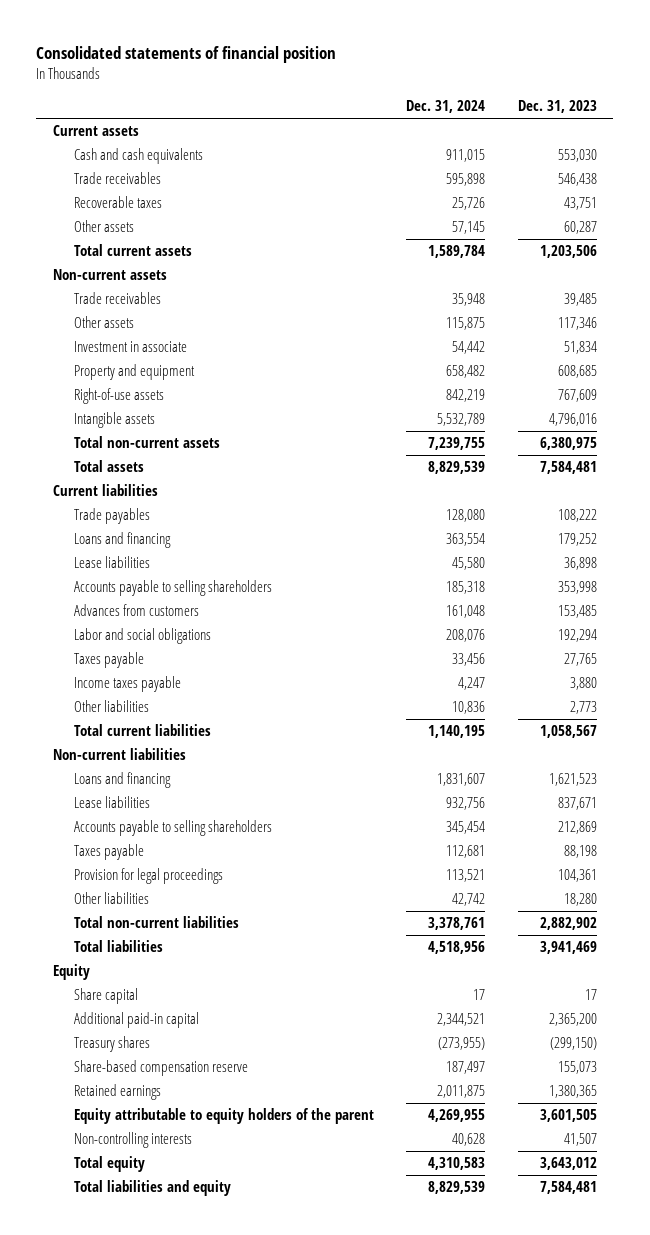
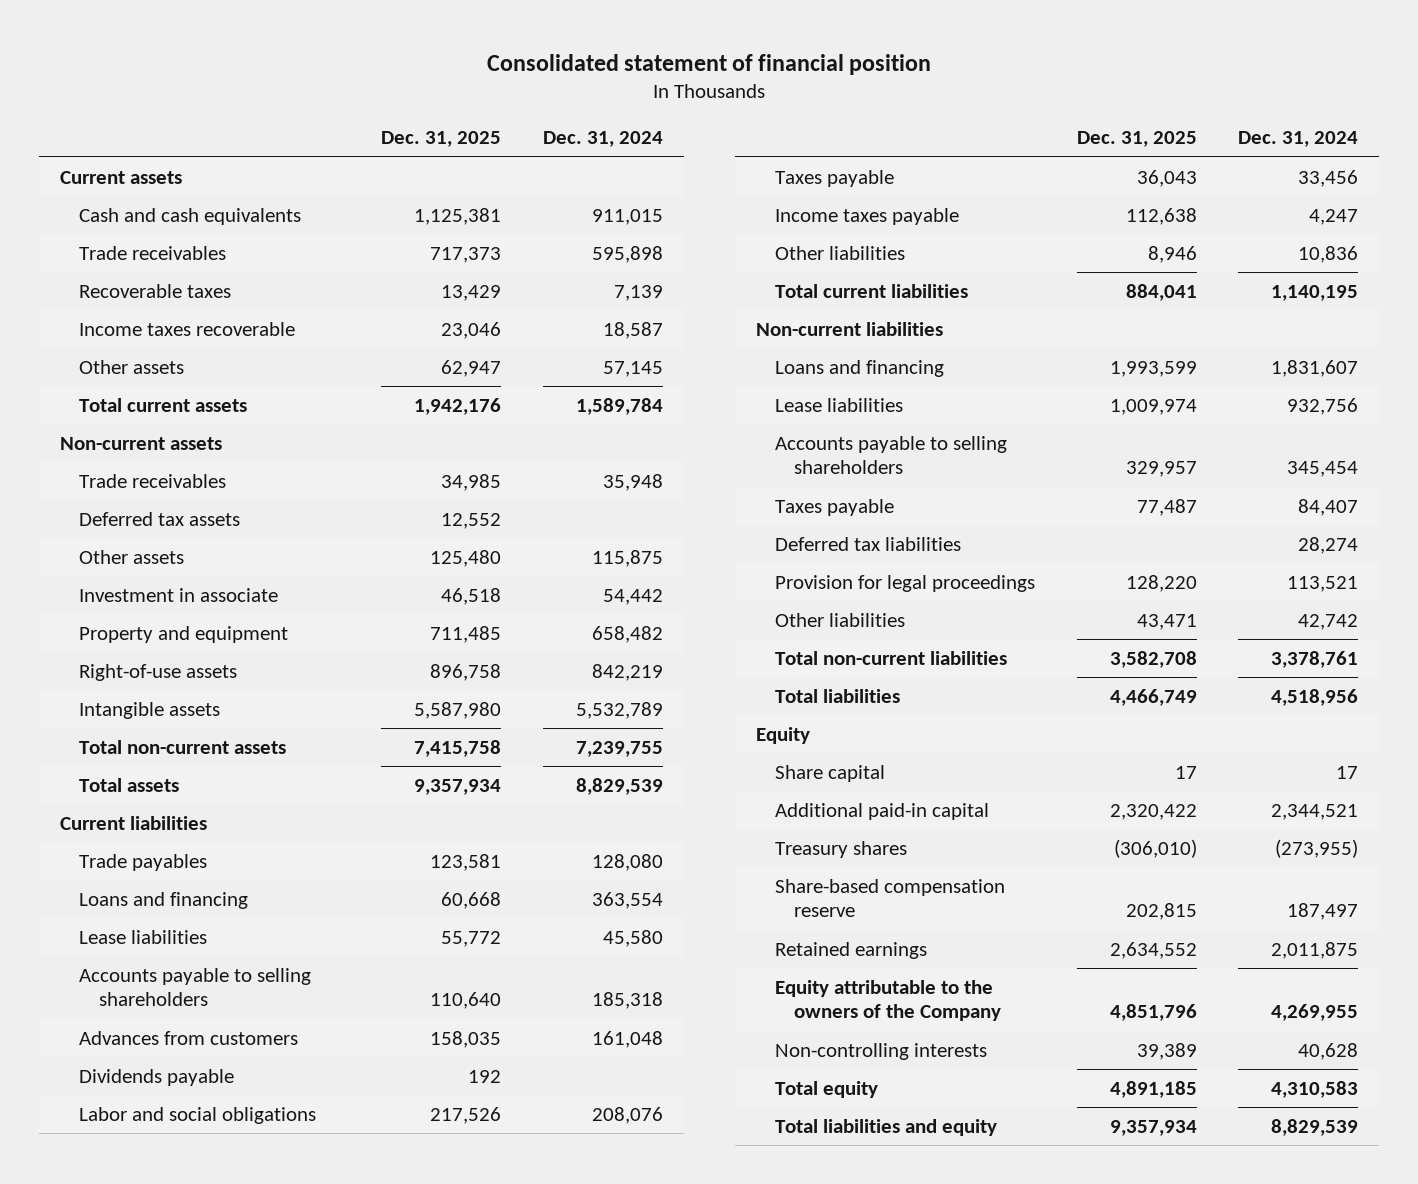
[36,46,337,64] Consolidated statements of financial position -> [487,53,932,75] Consolidated statement of financial position
[518,100,598,114] Dec. 31, 2023 -> none
none -> [380,131,501,148] Dec. 31, 2025
[452,197,486,211] 25,726 -> [613,284,663,301] 7,139
none -> [79,321,296,336] Income taxes recoverable
none -> [79,511,241,526] Deferred tax assets
none -> [79,1068,235,1086] Dividends payable
[446,845,486,859] 112,681 -> [1298,498,1359,516] 84,407
none -> [774,536,961,551] Deferred tax liabilities
[73,1108,374,1125] Equity attributable to equity holders of the parent -> [774,979,1002,1022] Equity attributable to the owners of the Company

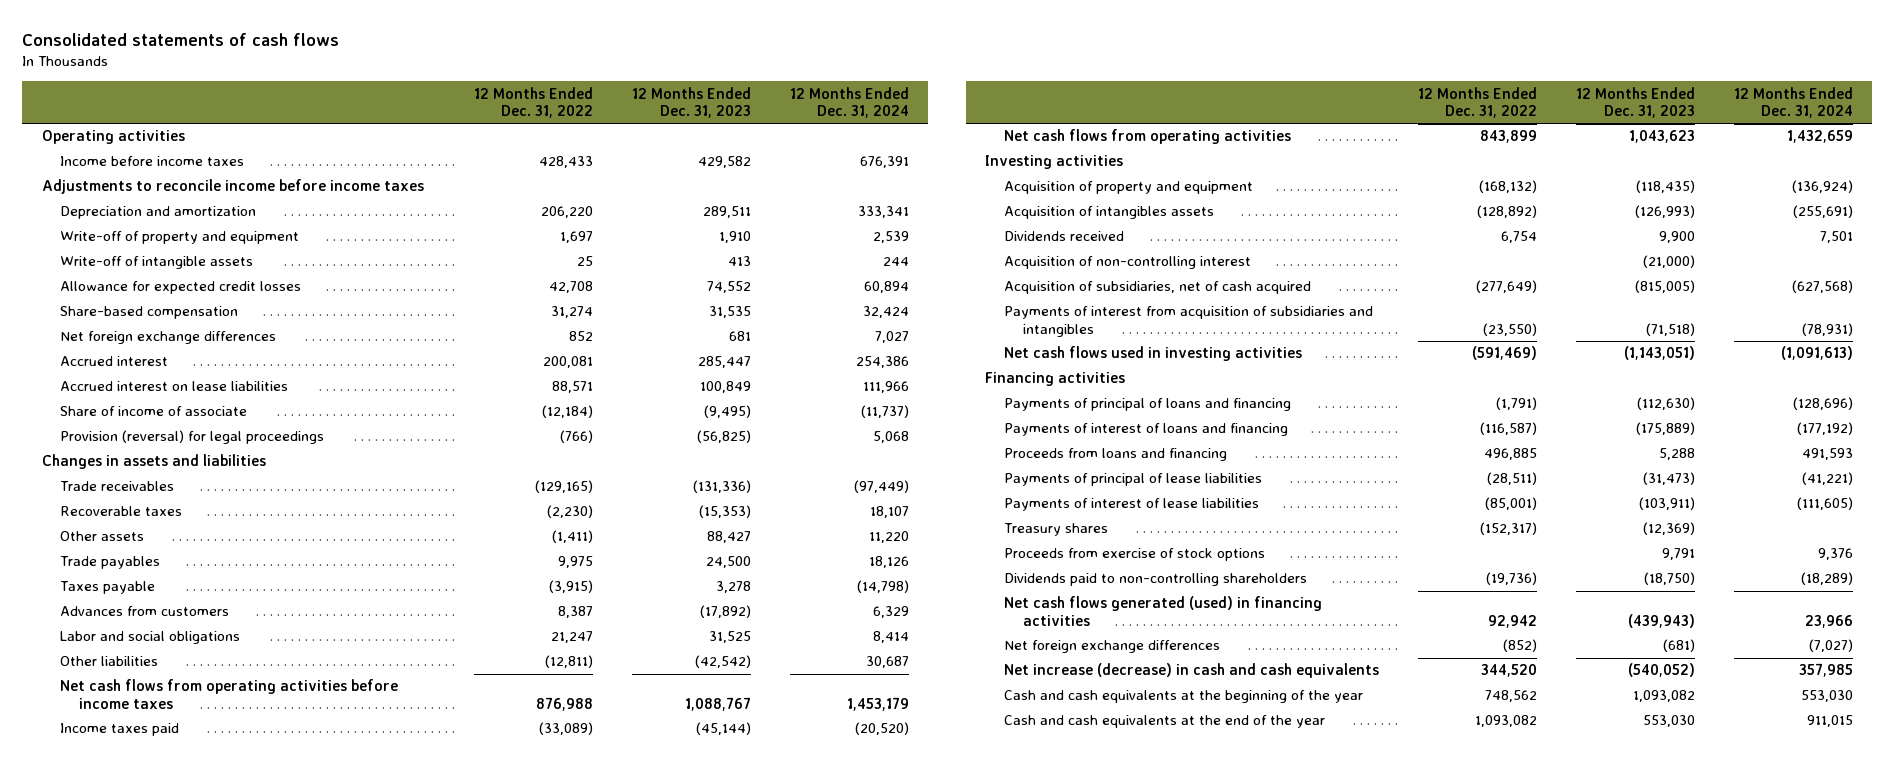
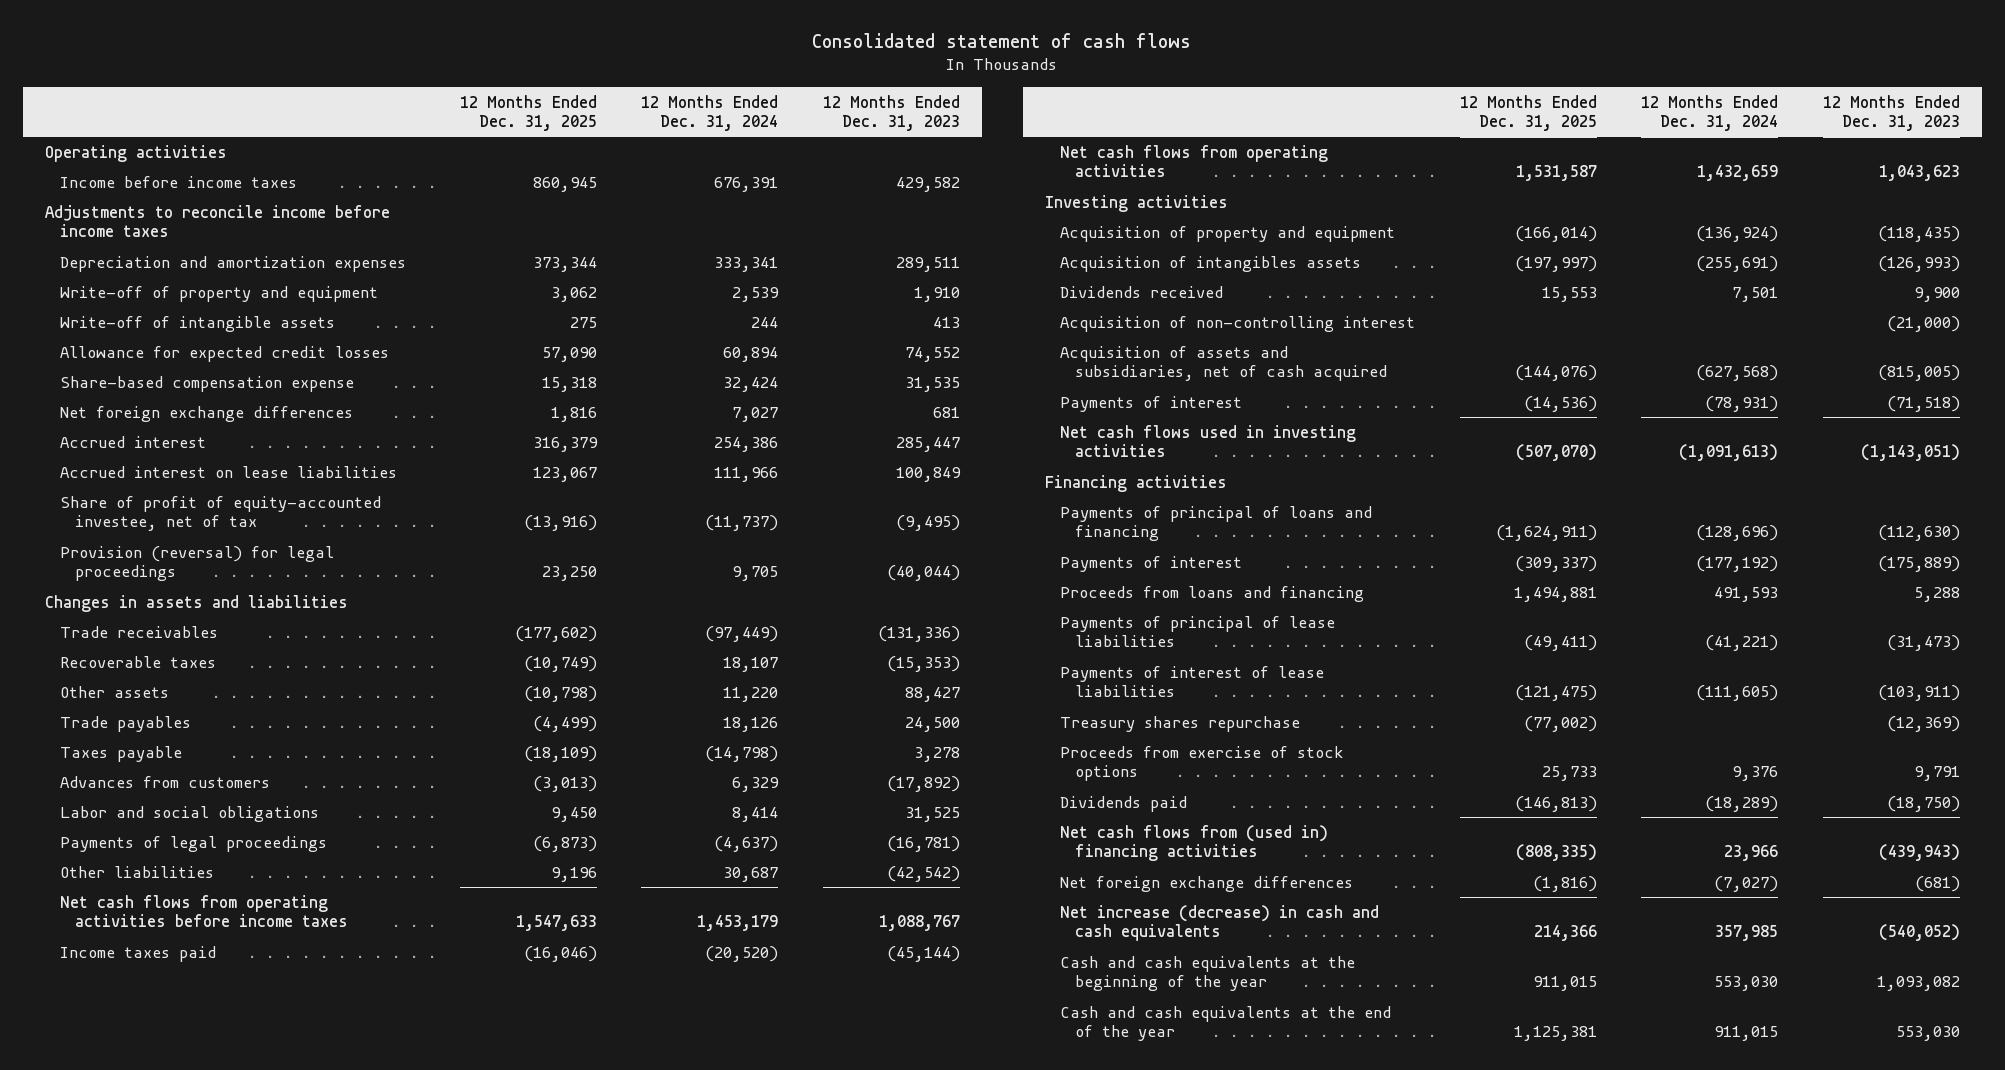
[22,32,340,46] Consolidated statements of cash flows -> [812,33,1192,49] Consolidated statement of cash flows
[474,86,594,119] 12 Months Ended Dec. 31, 2022 -> none
none -> [459,94,597,131] 12 Months Ended Dec. 31, 2025
[60,206,257,220] Depreciation and amortization -> [60,255,407,272] Depreciation and amortization expenses
[60,306,239,320] Share-based compensation -> [60,375,355,392] Share-based compensation expense
[60,406,248,417] Share of income of associate -> [60,495,382,531] Share of profit of equity-accounted investee, net of tax
[696,430,751,444] (56,825) -> [886,564,960,581] (40,044)
[872,431,909,444] 5,068 -> [732,565,779,581] 9,705
none -> [60,835,328,852] Payments of legal proceedings
[1004,281,1312,295] Acquisition of subsidiaries, net of cash acquired -> [1060,345,1388,381] Acquisition of assets and subsidiaries, net of cash acquired
[1004,306,1374,337] Payments of interest from acquisition of subsidiaries and intangibles -> [1060,395,1243,412] Payments of interest
[1004,423,1289,437] Payments of interest of loans and financing -> [1060,555,1243,572] Payments of interest
[1004,523,1109,537] Treasury shares -> [1060,715,1301,732] Treasury shares repurchase
[1004,573,1308,587] Dividends paid to non-controlling shareholders -> [1060,795,1188,812] Dividends paid
[1004,596,1323,626] Net cash flows generated (used) in financing activities -> [1060,824,1329,861] Net cash flows from (used in) financing activities

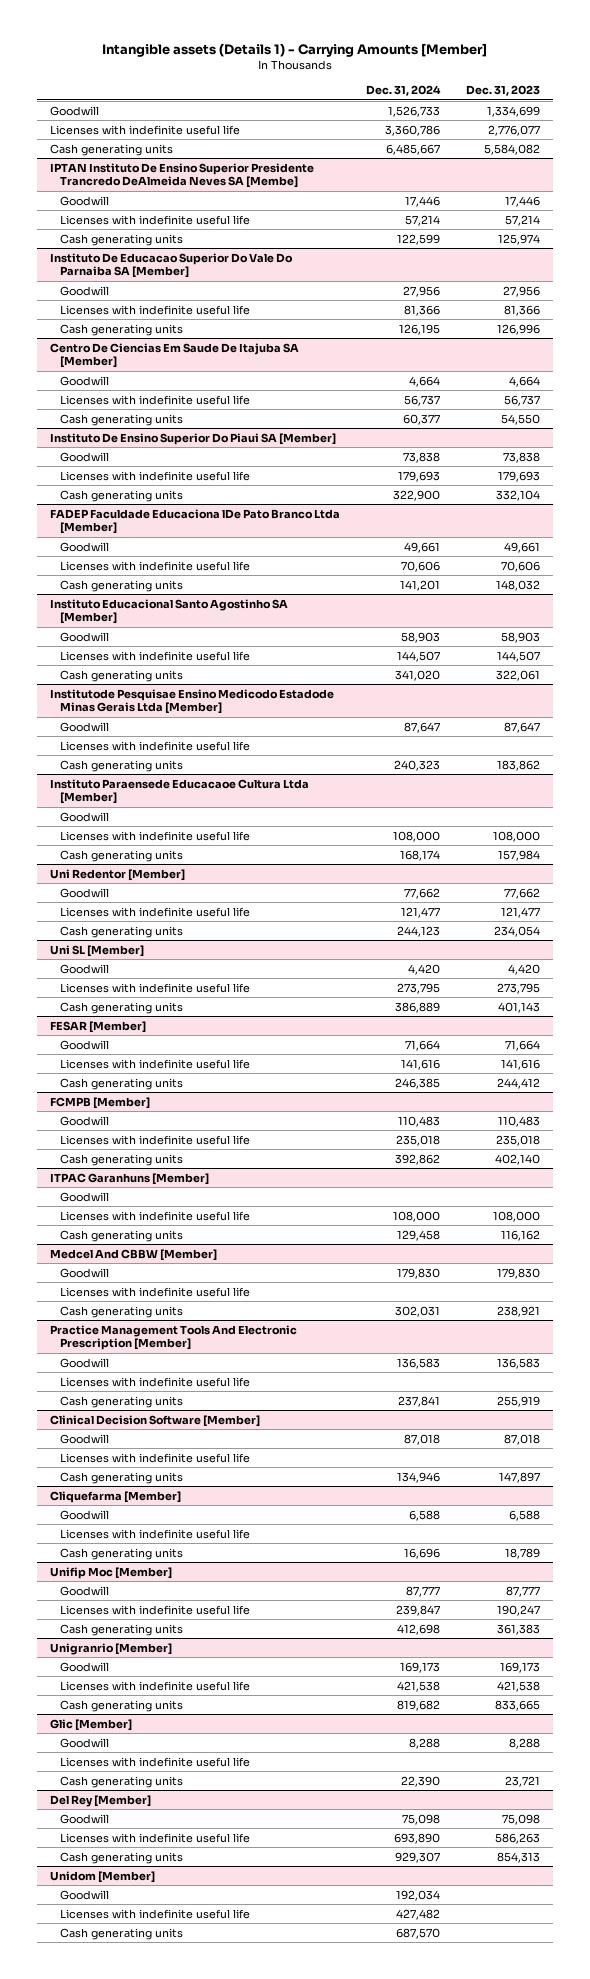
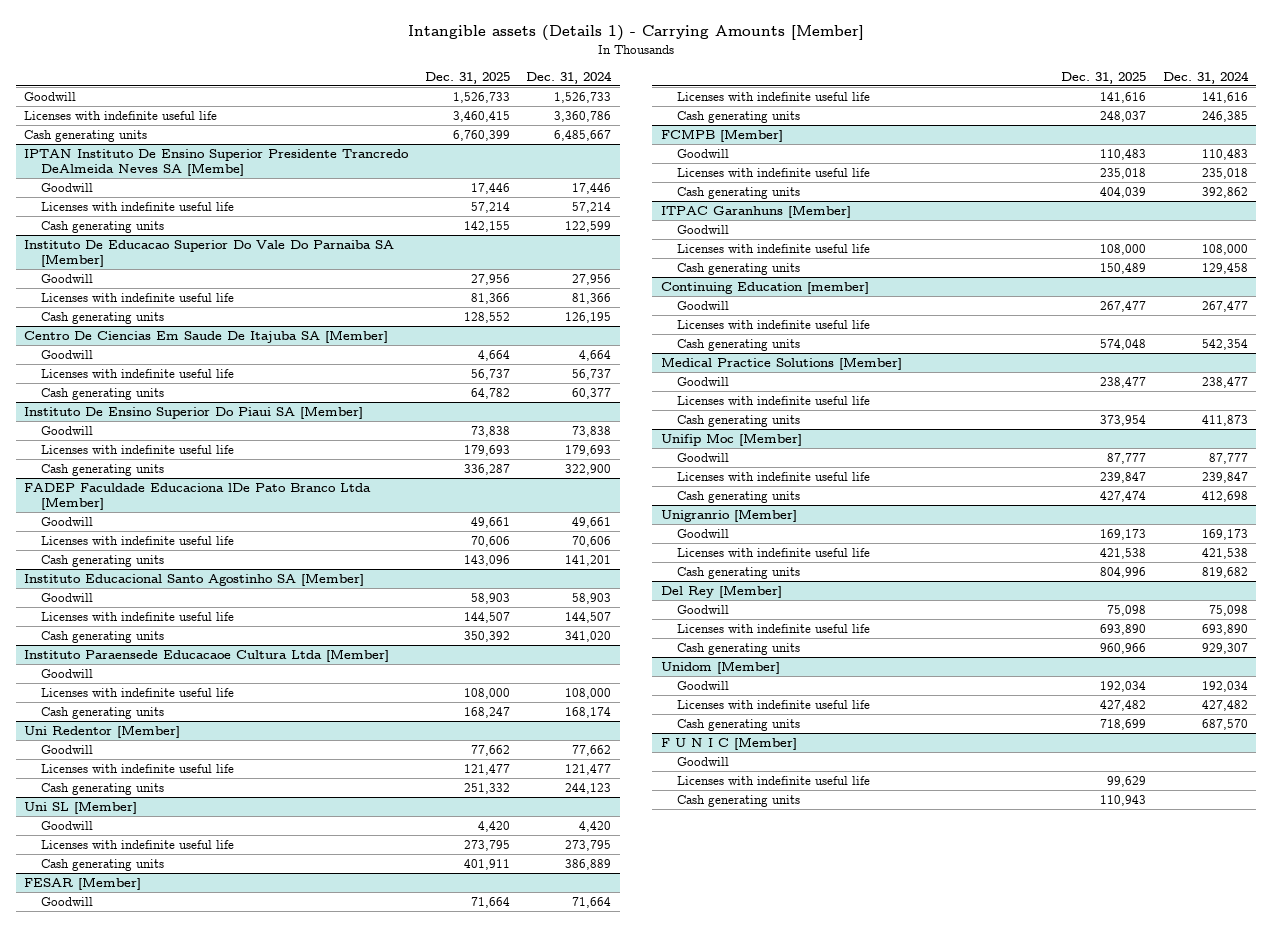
[466,85,541,97] Dec. 31, 2023 -> none
none -> [424,71,510,84] Dec. 31, 2025
[49,688,334,715] Institutode Pesquisae Ensino Medicodo Estadode Minas Gerais Ltda [Member] -> none
[59,721,109,732] Goodwill -> none
[59,740,250,751] Licenses with indefinite useful life -> none
[59,759,183,772] Cash generating units -> none
[59,1286,250,1297] Licenses with indefinite useful life -> none
[59,1305,183,1318] Cash generating units -> none
[49,1324,297,1351] Practice Management Tools And Electronic Prescription [Member] -> none
[59,1357,109,1368] Goodwill -> none
[59,1376,250,1387] Licenses with indefinite useful life -> none
[59,1395,183,1408] Cash generating units -> none
[49,1414,260,1427] Clinical Decision Software [Member] -> none
[59,1433,109,1444] Goodwill -> none
[49,1248,217,1261] Medcel And CBBW [Member] -> [660,281,869,294] Continuing Education [member]
[397,1267,441,1279] 179,830 -> [1201,300,1248,312] 267,477
[397,1471,441,1483] 134,946 -> [1201,338,1248,350] 542,354
[49,1490,181,1503] Cliquefarma [Member] -> [660,356,902,370] Medical Practice Solutions [Member]
[409,1509,441,1521] 6,588 -> [1201,376,1248,388] 238,477
[404,1547,441,1559] 16,696 -> [1201,414,1248,426] 411,873
[49,1718,132,1731] Glic [Member] -> none
[59,1737,109,1748] Goodwill -> none
[59,1756,250,1767] Licenses with indefinite useful life -> none
[59,1775,183,1788] Cash generating units -> none
none -> [660,736,797,750] F U N I C [Member]
none -> [677,756,730,766] Goodwill
none -> [677,775,871,785] Licenses with indefinite useful life
none -> [677,794,801,807] Cash generating units

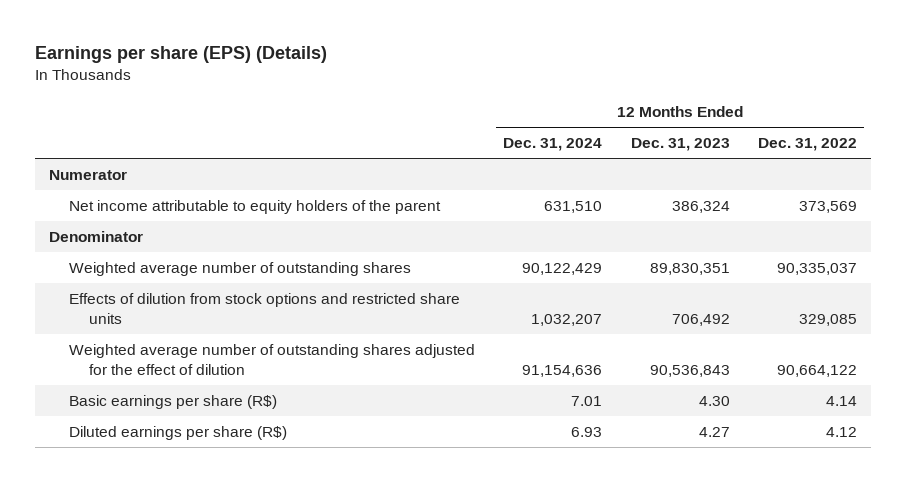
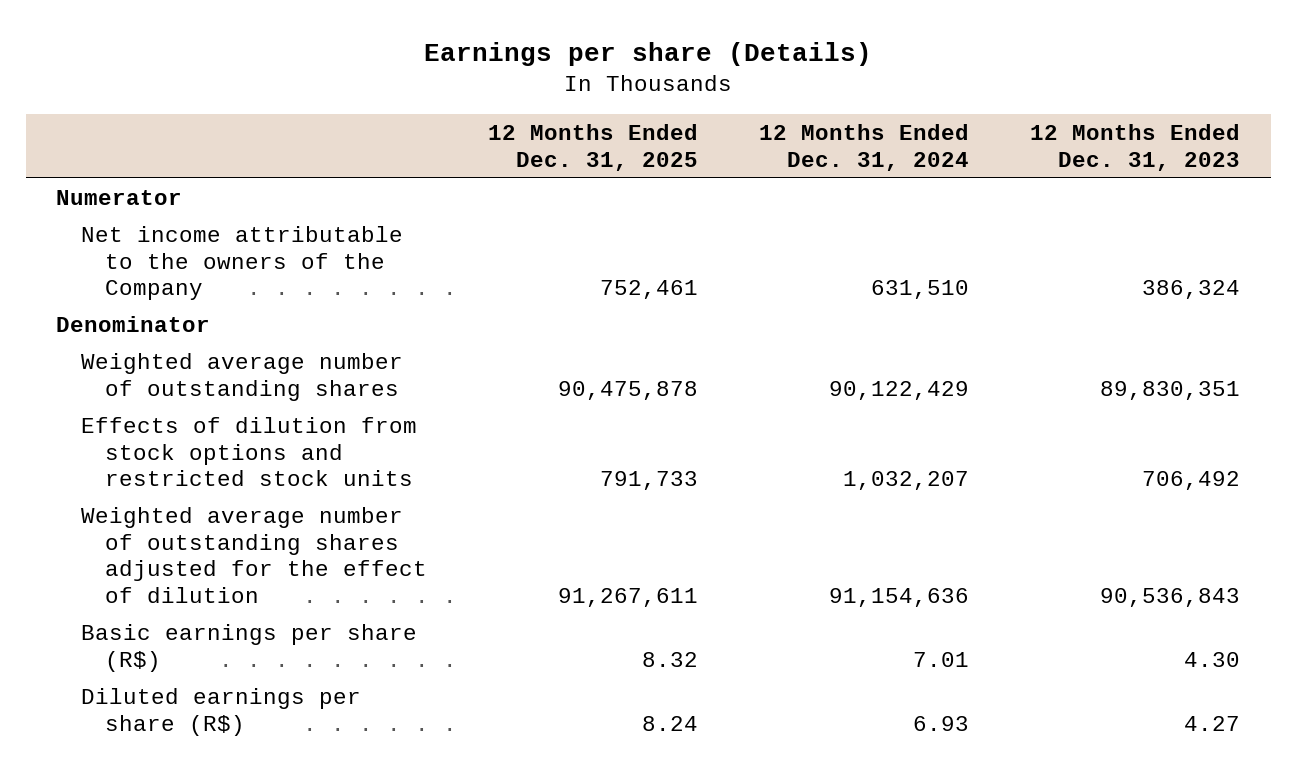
[34,46,327,64] Earnings per share (EPS) (Details) -> [424,41,873,66] Earnings per share (Details)
[757,138,857,152] Dec. 31, 2022 -> none
none -> [488,123,699,171] 12 Months Ended Dec. 31, 2025
[68,200,441,215] Net income attributable to equity holders of the parent -> [80,225,403,301] Net income attributable to the owners of the Company
[68,293,460,324] Effects of dilution from stock options and restricted share units -> [80,416,417,487] Effects of dilution from stock options and restricted stock units

